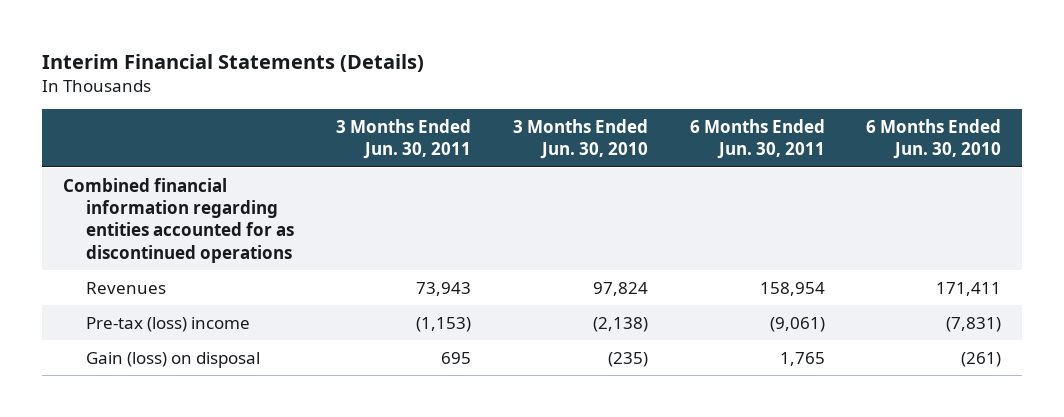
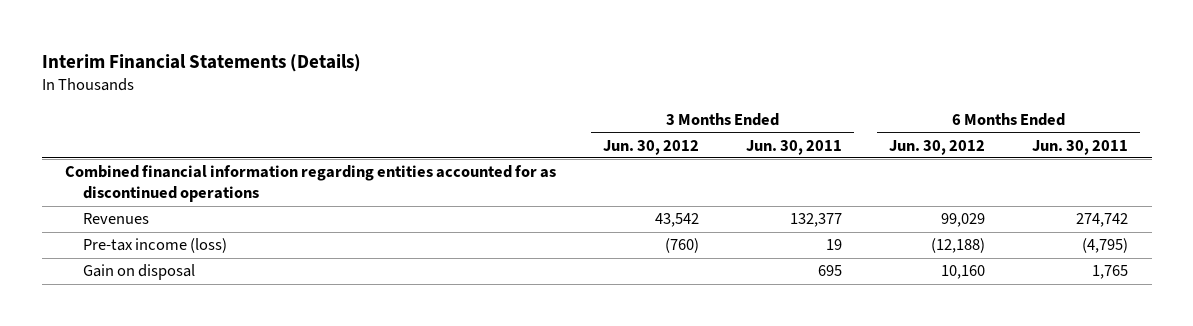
[512,119,648,160] 3 Months Ended Jun. 30, 2010 -> none
[866,119,1002,160] 6 Months Ended Jun. 30, 2010 -> none
none -> [603,139,700,155] Jun. 30, 2012
none -> [889,139,986,155] Jun. 30, 2012
[416,281,472,296] 73,943 -> [790,213,843,228] 132,377
[759,281,825,296] 158,954 -> [1076,213,1129,228] 274,742
[86,316,251,332] Pre-tax (loss) income -> [82,238,227,254] Pre-tax income (loss)
[416,316,472,332] (1,153) -> [826,239,843,251] 19
[769,316,825,332] (9,061) -> [1082,238,1129,254] (4,795)
[86,351,261,368] Gain (loss) on disposal -> [82,264,195,281] Gain on disposal

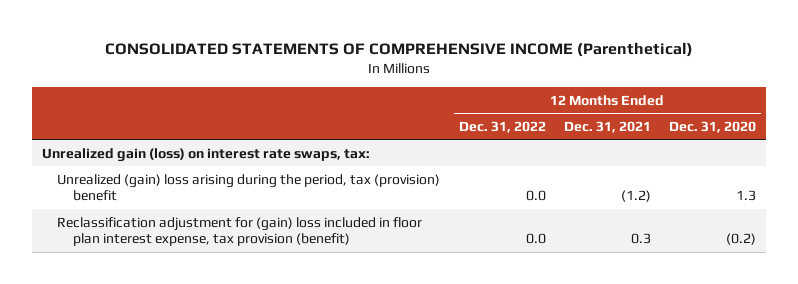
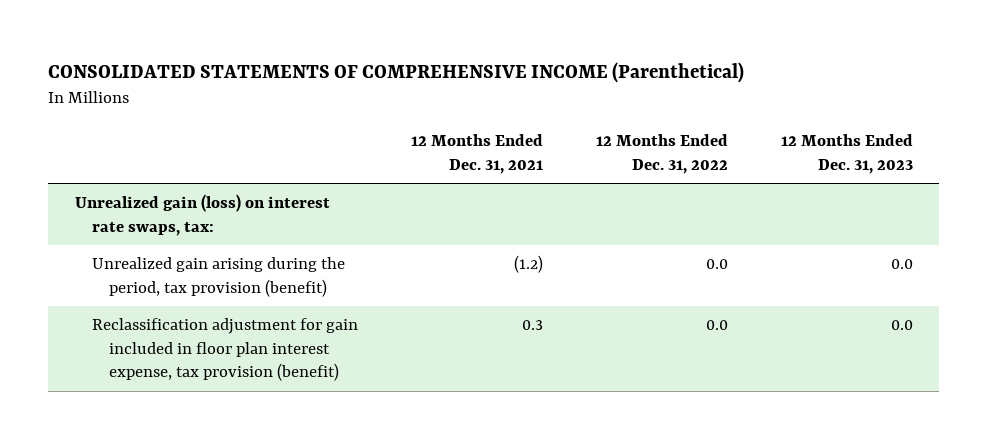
[669,120,757,133] Dec. 31, 2020 -> none
none -> [780,134,913,174] 12 Months Ended Dec. 31, 2023
[57,173,441,202] Unrealized (gain) loss arising during the period, tax (provision) benefit -> [91,257,345,297] Unrealized gain arising during the period, tax provision (benefit)
[57,216,423,247] Reclassification adjustment for (gain) loss included in floor plan interest expense, tax provision (benefit) -> [91,318,358,382] Reclassification adjustment for gain included in floor plan interest expense, tax provision (benefit)

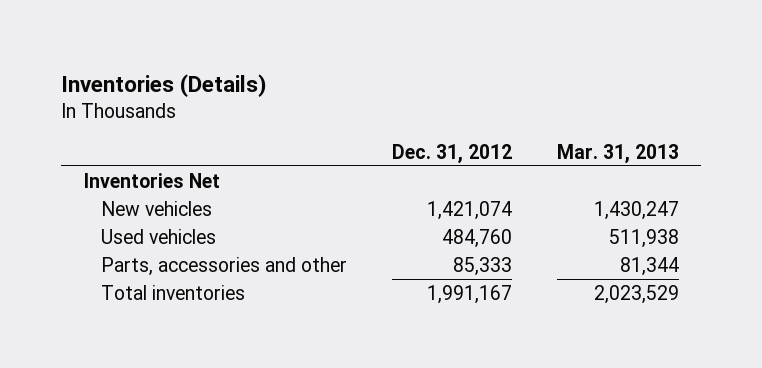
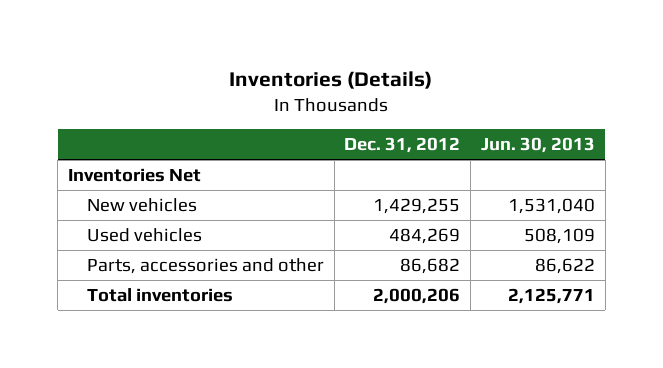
[556,143,679,164] Mar. 31, 2013 -> none
none -> [480,137,595,154] Jun. 30, 2013
[426,200,512,220] 1,421,074 -> [373,198,461,215] 1,429,255
[441,228,512,248] 484,760 -> [389,228,461,245] 484,269
[452,256,512,276] 85,333 -> [400,258,461,275] 86,682
[426,284,512,304] 1,991,167 -> [373,288,461,305] 2,000,206

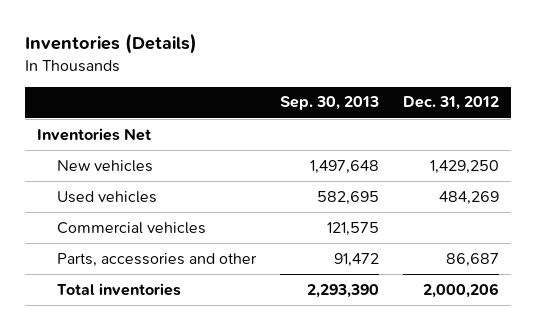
[480,137,595,154] Jun. 30, 2013 -> none
none -> [279,96,379,111] Sep. 30, 2013
[373,198,461,215] 1,429,255 -> [429,159,499,174] 1,429,250
none -> [57,221,207,234] Commercial vehicles
[400,258,461,275] 86,682 -> [445,252,499,267] 86,687

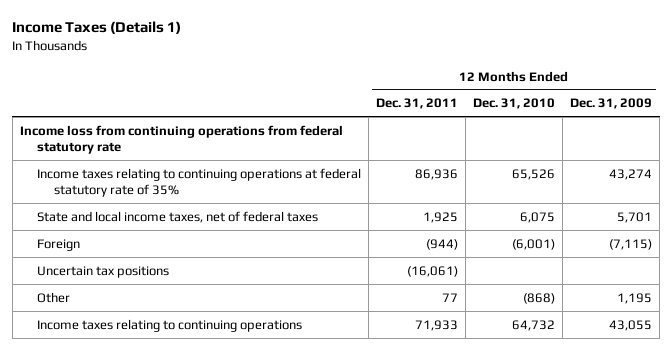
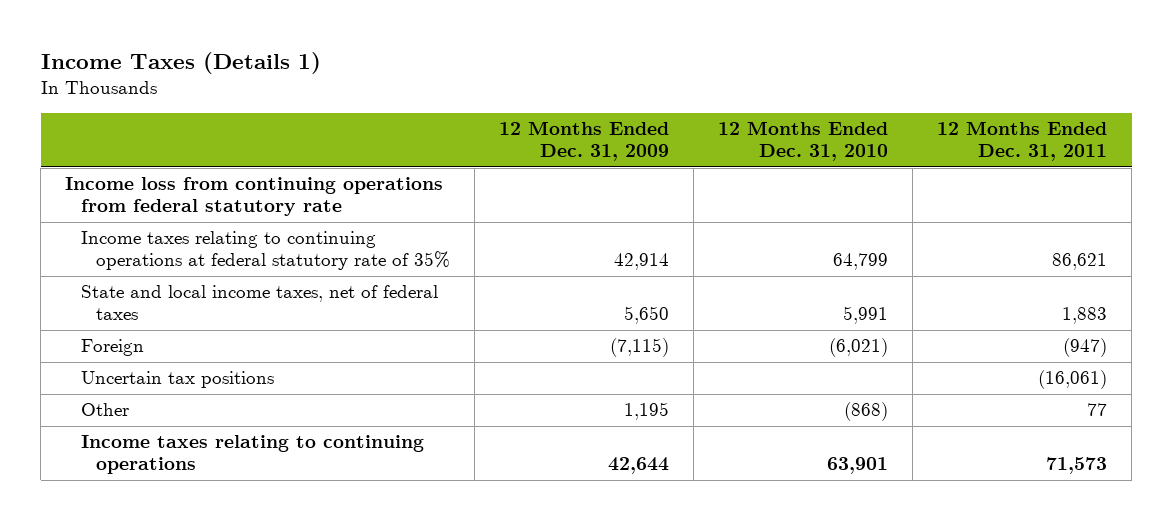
[415,168,459,180] 86,936 -> [1052,253,1108,271] 86,621
[512,168,556,180] 65,526 -> [833,253,889,271] 64,799
[609,168,653,180] 43,274 -> [614,253,670,271] 42,914
[423,211,459,223] 1,925 -> [1062,307,1108,325] 1,883
[520,211,556,223] 6,075 -> [843,306,889,325] 5,991
[617,211,653,223] 5,701 -> [624,306,670,325] 5,650
[426,238,459,250] (944) -> [1063,338,1108,358] (947)
[512,238,556,250] (6,001) -> [829,338,889,358] (6,021)
[415,319,459,331] 71,933 -> [1046,457,1108,475] 71,573
[512,319,556,331] 64,732 -> [827,457,889,475] 63,901
[609,319,653,331] 43,055 -> [608,457,670,475] 42,644

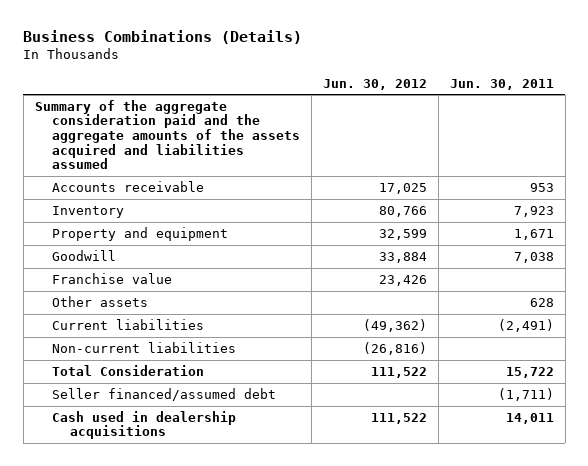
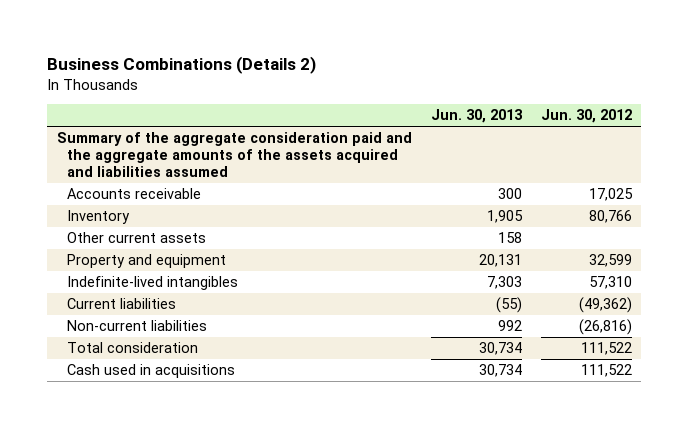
[23,30,303,45] Business Combinations (Details) -> [47,55,317,74] Business Combinations (Details 2)
[449,78,554,90] Jun. 30, 2011 -> none
none -> [430,109,523,124] Jun. 30, 2013
none -> [66,232,206,244] Other current assets
[52,249,117,261] Goodwill -> none
[52,272,173,284] Franchise value -> none
[52,295,149,307] Other assets -> none
none -> [66,276,238,291] Indefinite-lived intangibles
[52,387,277,401] Seller financed/assumed debt -> none
[52,364,205,376] Total Consideration -> [66,342,198,354] Total consideration
[52,410,237,440] Cash used in dealership acquisitions -> [66,364,235,379] Cash used in acquisitions

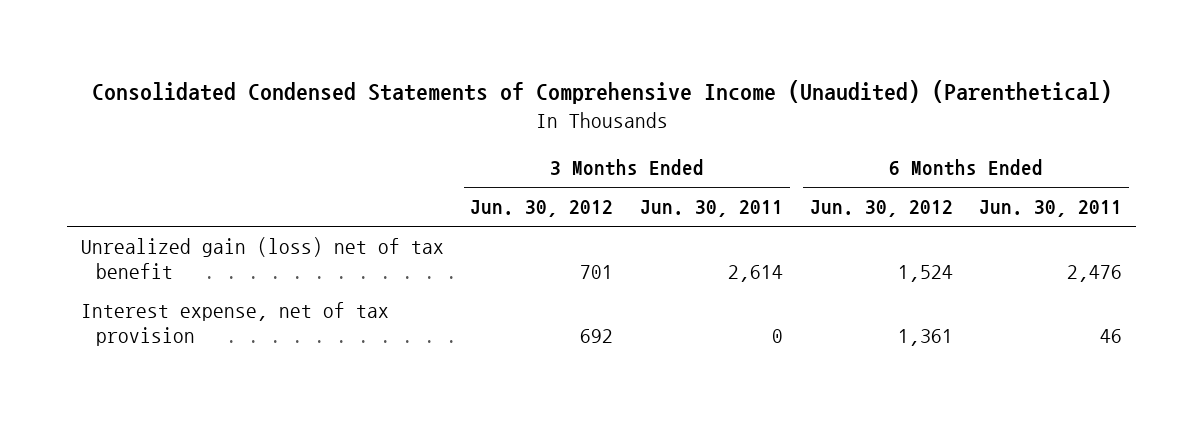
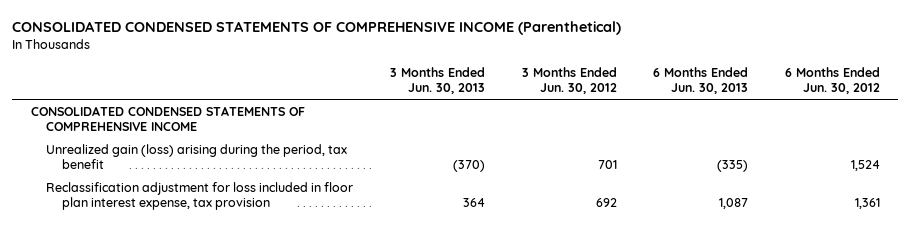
[91,80,1112,105] Consolidated Condensed Statements of Comprehensive Income (Unaudited) (Parenthetical) -> [12,20,622,35] CONSOLIDATED CONDENSED STATEMENTS OF COMPREHENSIVE INCOME (Parenthetical)
[640,200,784,218] Jun. 30, 2011 -> none
[979,200,1123,218] Jun. 30, 2011 -> none
none -> [389,67,485,94] 3 Months Ended Jun. 30, 2013
none -> [653,67,749,94] 6 Months Ended Jun. 30, 2013
none -> [30,106,305,131] CONSOLIDATED CONDENSED STATEMENTS OF COMPREHENSIVE INCOME
[80,237,444,280] Unrealized gain (loss) net of tax benefit -> [46,144,348,169] Unrealized gain (loss) arising during the period, tax benefit
[80,302,389,347] Interest expense, net of tax provision -> [46,182,354,210] Reclassification adjustment for loss included in floor plan interest expense, tax provision

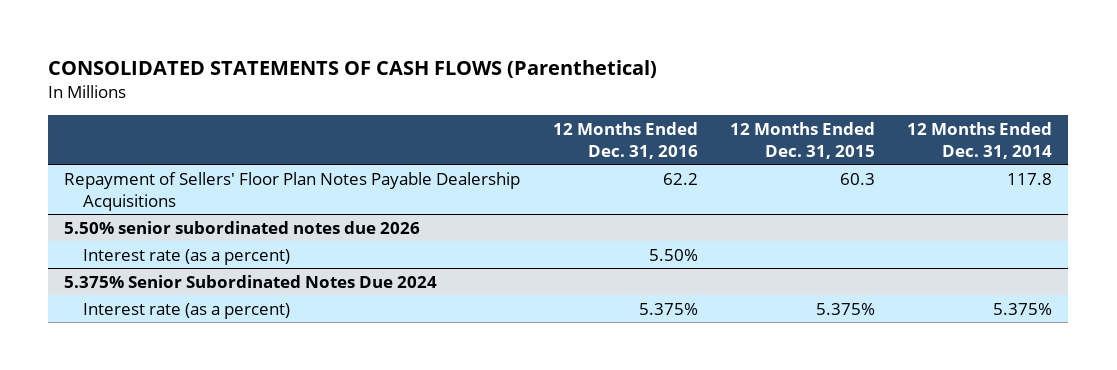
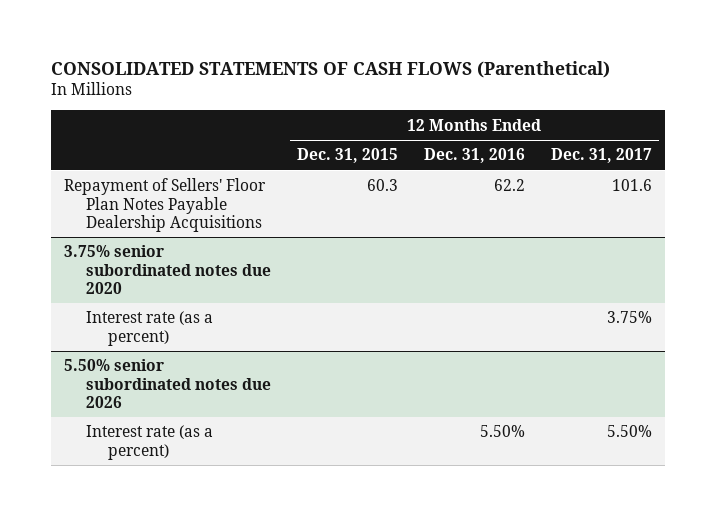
[907,122,1053,159] 12 Months Ended Dec. 31, 2014 -> none
none -> [551,148,653,164] Dec. 31, 2017
none -> [63,245,271,294] 3.75% senior subordinated notes due 2020
none -> [85,311,213,346] Interest rate (as a percent)
[64,274,438,288] 5.375% Senior Subordinated Notes Due 2024 -> none
[82,302,290,319] Interest rate (as a percent) -> none

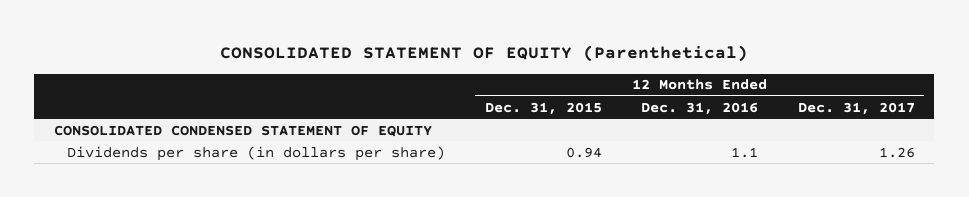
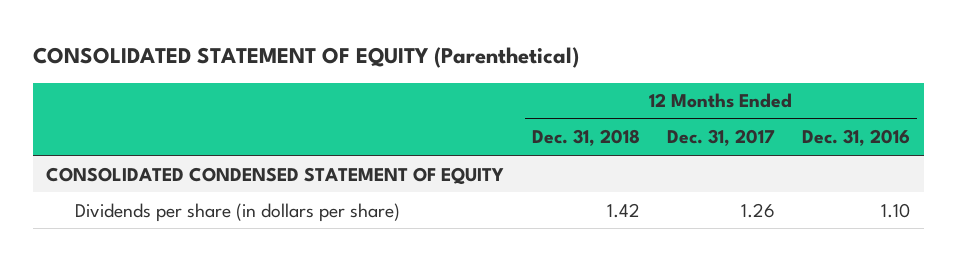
[484,101,602,115] Dec. 31, 2015 -> none
none -> [531,129,640,147] Dec. 31, 2018
[731,146,759,158] 1.1 -> [880,202,910,218] 1.10

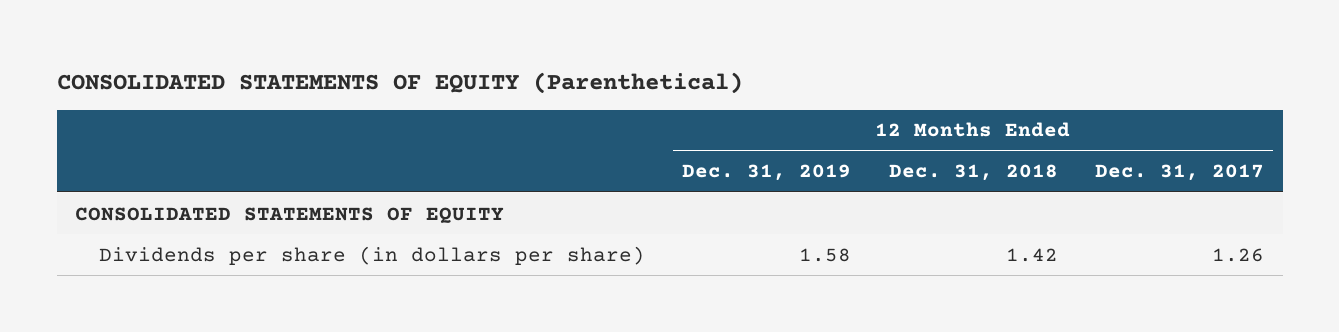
[32,47,579,69] CONSOLIDATED STATEMENT OF EQUITY (Parenthetical) -> [56,71,743,94] CONSOLIDATED STATEMENTS OF EQUITY (Parenthetical)
[801,129,910,147] Dec. 31, 2016 -> none
none -> [682,164,852,182] Dec. 31, 2019
[46,166,505,185] CONSOLIDATED CONDENSED STATEMENT OF EQUITY -> [75,206,505,224] CONSOLIDATED STATEMENTS OF EQUITY

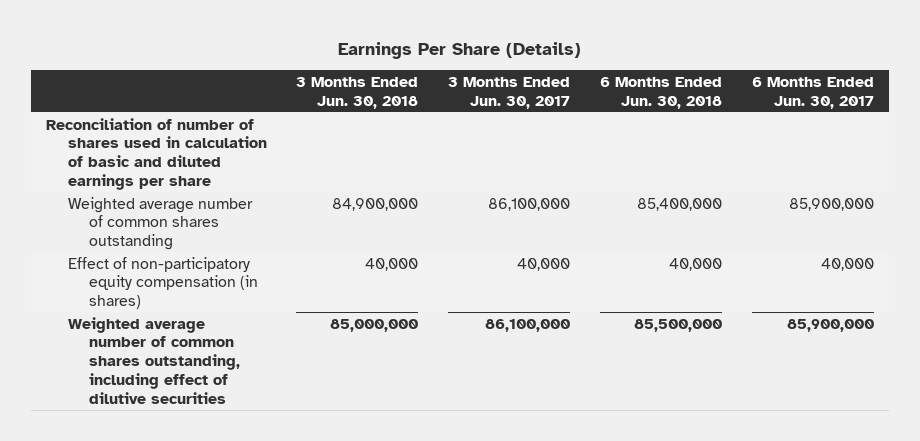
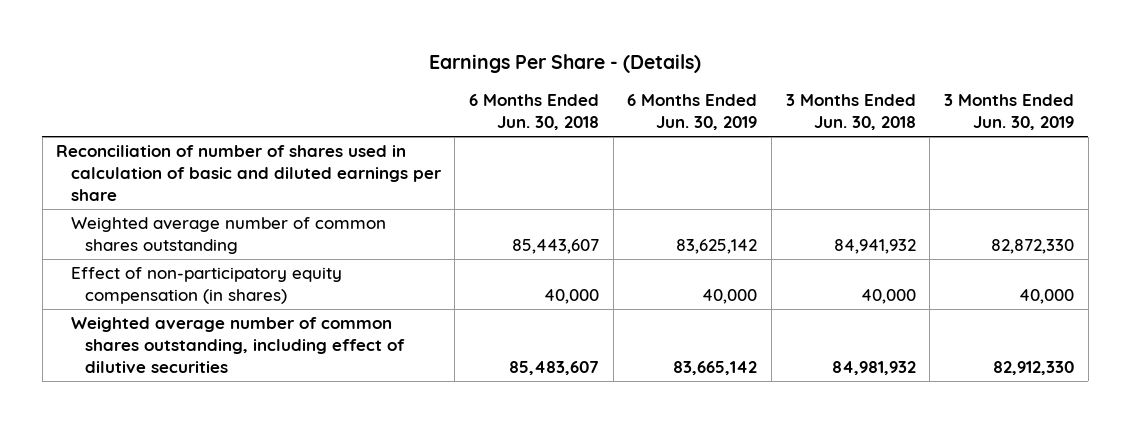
[337,41,581,59] Earnings Per Share (Details) -> [429,53,702,73] Earnings Per Share - (Details)
[448,76,571,109] 3 Months Ended Jun. 30, 2017 -> none
[751,76,874,109] 6 Months Ended Jun. 30, 2017 -> none
none -> [627,93,758,130] 6 Months Ended Jun. 30, 2019
none -> [944,93,1075,130] 3 Months Ended Jun. 30, 2019
[332,197,419,211] 84,900,000 -> [833,239,916,255] 84,941,932
[636,197,722,211] 85,400,000 -> [511,239,599,255] 85,443,607
[330,318,419,332] 85,000,000 -> [831,361,916,376] 84,981,932
[633,318,722,332] 85,500,000 -> [508,361,599,376] 85,483,607

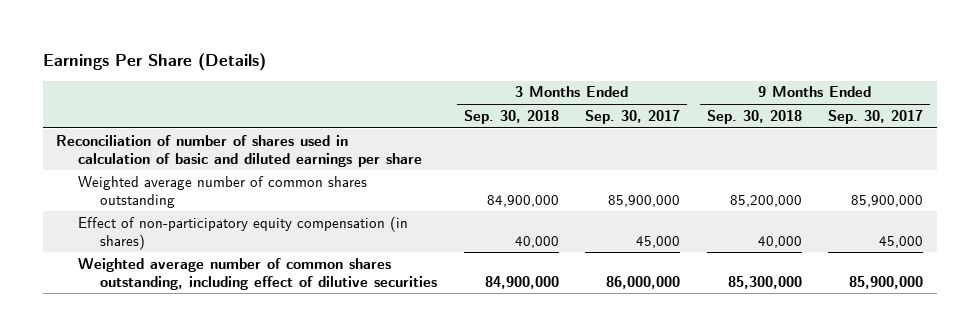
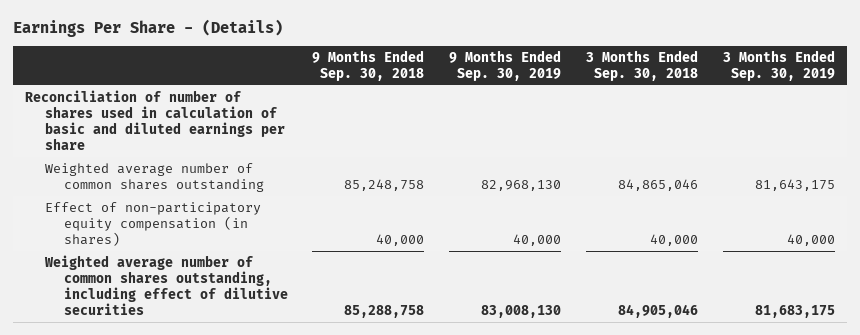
[42,52,266,71] Earnings Per Share (Details) -> [12,19,283,38] Earnings Per Share - (Details)
[585,109,681,124] Sep. 30, 2017 -> none
[828,109,924,124] Sep. 30, 2017 -> none
none -> [449,49,562,81] 9 Months Ended Sep. 30, 2019
none -> [722,49,835,81] 3 Months Ended Sep. 30, 2019
[486,194,559,207] 84,900,000 -> [617,178,698,191] 84,865,046
[729,194,802,207] 85,200,000 -> [344,178,425,191] 85,248,758
[484,275,559,289] 84,900,000 -> [617,304,698,319] 84,905,046
[727,275,802,289] 85,300,000 -> [344,305,425,319] 85,288,758

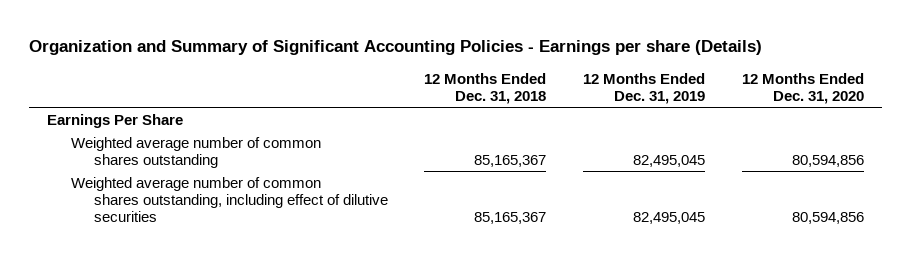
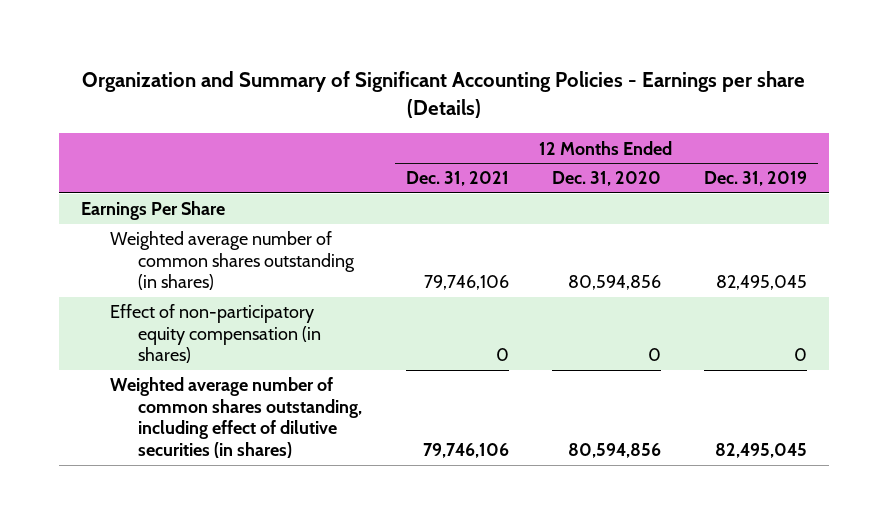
[424,72,547,104] 12 Months Ended Dec. 31, 2018 -> none
none -> [405,171,509,187] Dec. 31, 2021
[70,136,321,168] Weighted average number of common shares outstanding -> [109,231,356,291] Weighted average number of common shares outstanding (in shares)
none -> [109,304,322,364] Effect of non-participatory equity compensation (in shares)
[70,176,388,223] Weighted average number of common shares outstanding, including effect of dilutive securities -> [109,377,363,458] Weighted average number of common shares outstanding, including effect of dilutive securities (in shares)

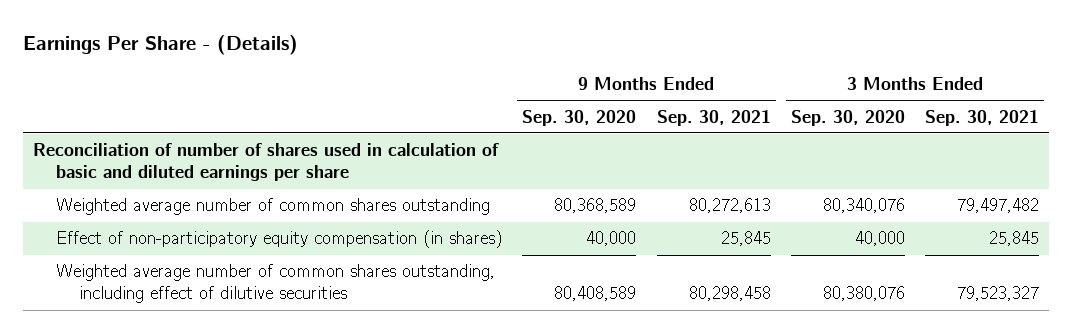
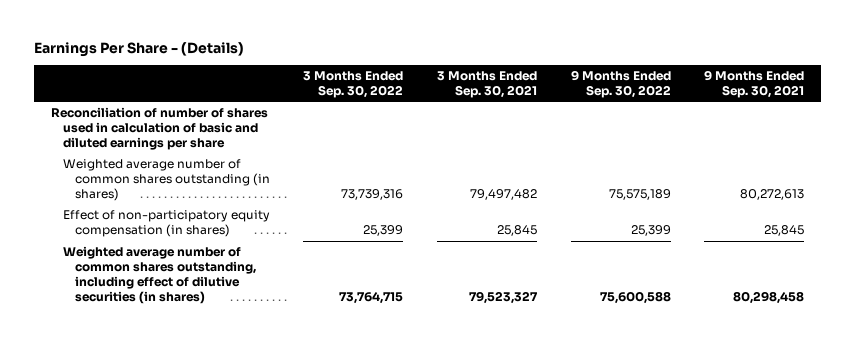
[522,109,637,126] Sep. 30, 2020 -> none
[790,109,905,126] Sep. 30, 2020 -> none
none -> [303,71,404,98] 3 Months Ended Sep. 30, 2022
none -> [570,70,671,98] 9 Months Ended Sep. 30, 2022
[56,198,491,216] Weighted average number of common shares outstanding -> [62,159,270,201] Weighted average number of common shares outstanding (in shares)
[56,264,496,304] Weighted average number of common shares outstanding, including effect of dilutive securities -> [62,246,256,304] Weighted average number of common shares outstanding, including effect of dilutive securities (in shares)

